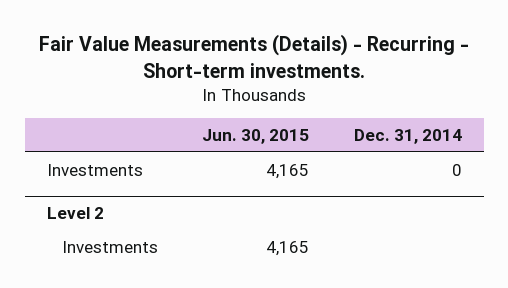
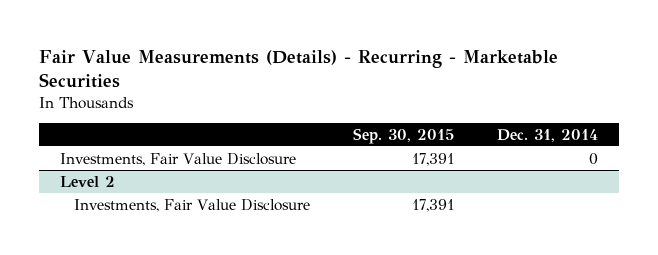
[39,34,470,78] Fair Value Measurements (Details) - Recurring - Short-term investments. -> [38,49,558,88] Fair Value Measurements (Details) - Recurring - Marketable Securities
[202,128,310,144] Jun. 30, 2015 -> none
none -> [352,127,454,144] Sep. 30, 2015
[46,163,143,176] Investments -> [60,152,297,166] Investments, Fair Value Disclosure
[62,240,159,253] Investments -> [73,198,310,212] Investments, Fair Value Disclosure

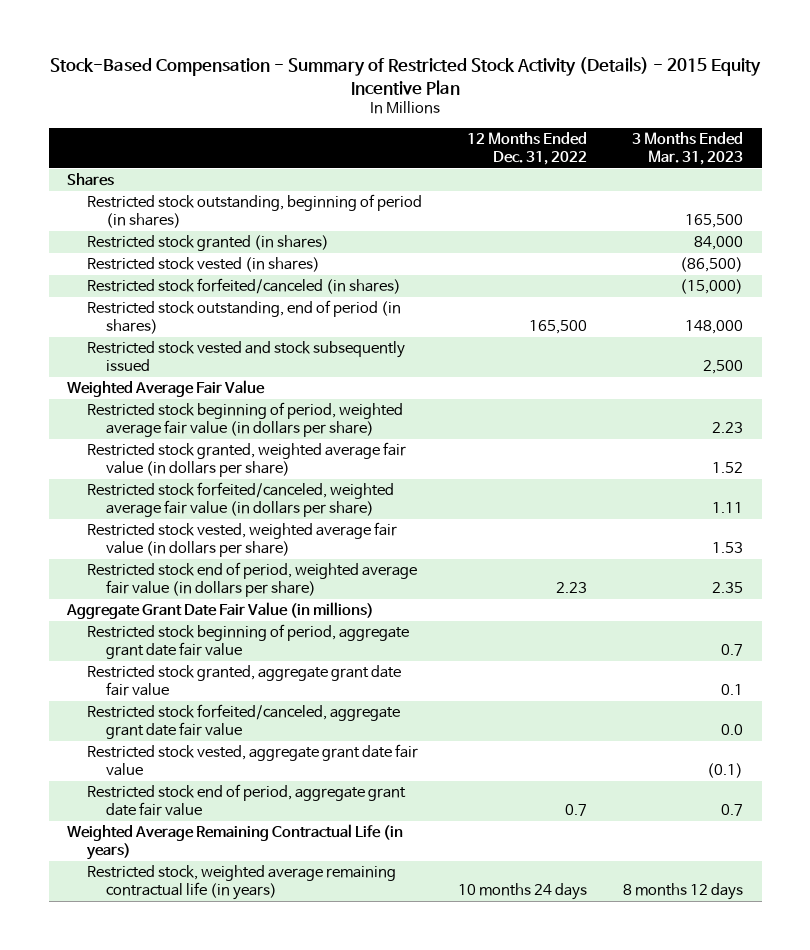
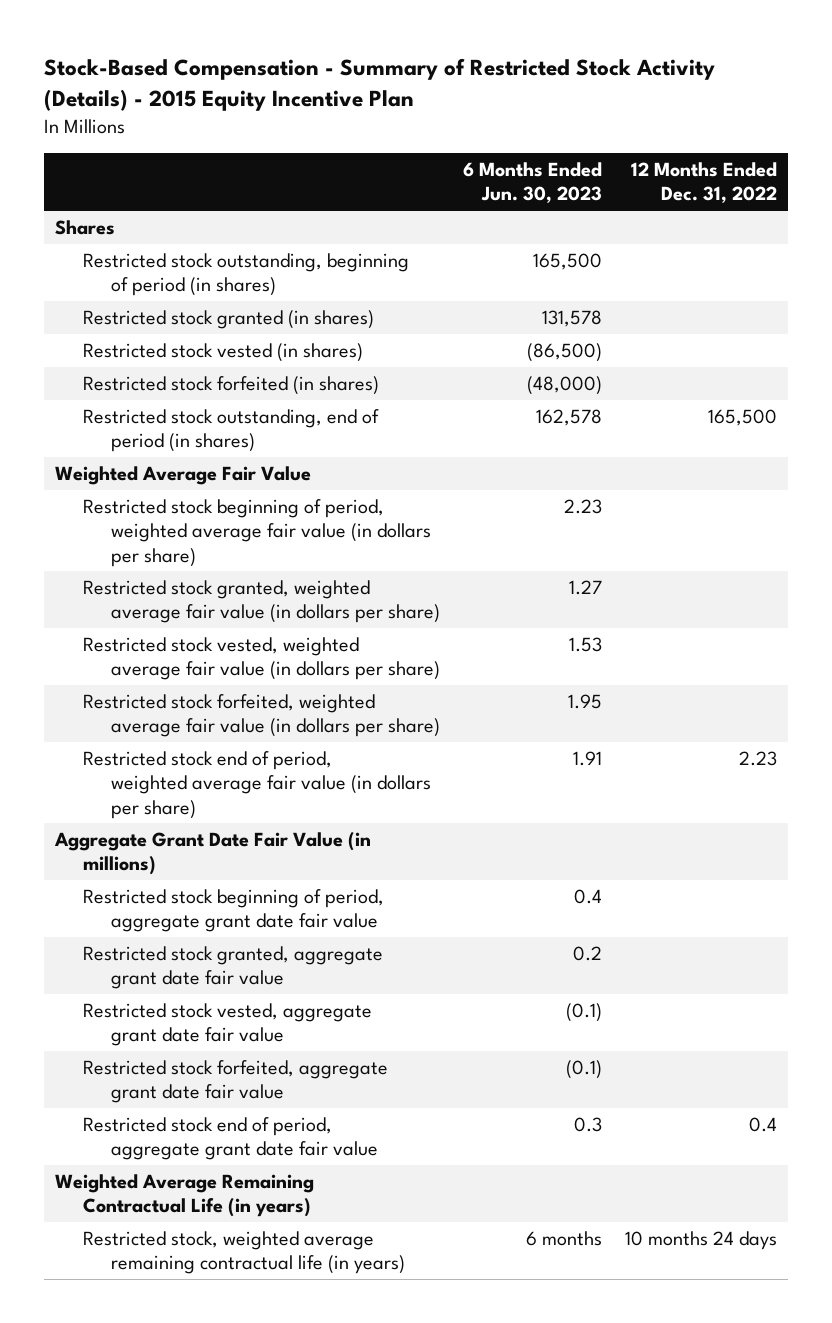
[632,131,744,165] 3 Months Ended Mar. 31, 2023 -> none
none -> [462,162,602,204] 6 Months Ended Jun. 30, 2023
[86,278,401,295] Restricted stock forfeited/canceled (in shares) -> [83,376,380,396] Restricted stock forfeited (in shares)
[86,341,405,372] Restricted stock vested and stock subsequently issued -> none
[86,482,394,518] Restricted stock forfeited/canceled, weighted average fair value (in dollars per share) -> none
none -> [83,694,441,738] Restricted stock forfeited, weighted average fair value (in dollars per share)
[86,704,400,740] Restricted stock forfeited/canceled, aggregate grant date fair value -> none
none -> [83,1060,389,1104] Restricted stock forfeited, aggregate grant date fair value
[564,804,587,817] 0.7 -> [748,1117,777,1133] 0.4

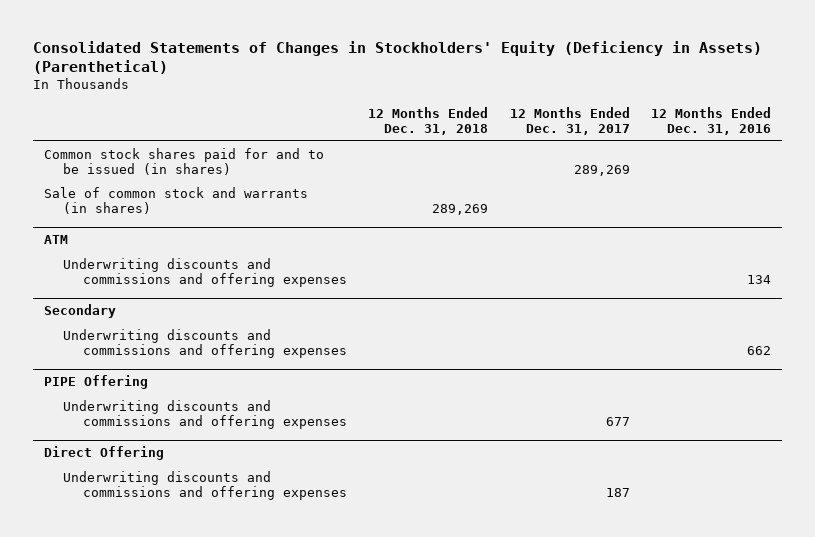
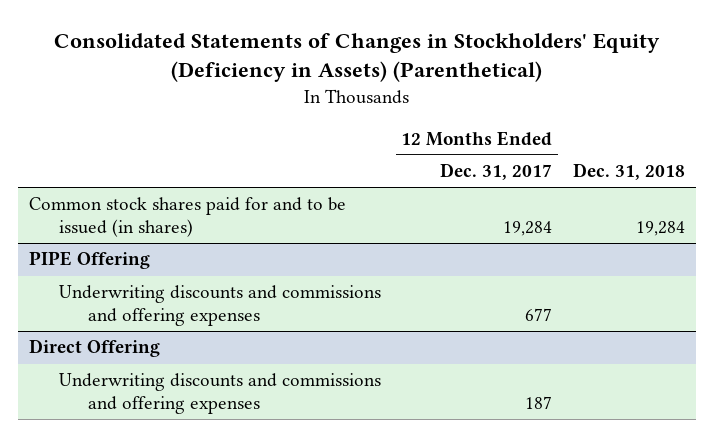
[368,107,489,136] 12 Months Ended Dec. 31, 2018 -> none
[650,107,771,136] 12 Months Ended Dec. 31, 2016 -> none
none -> [573,163,686,181] Dec. 31, 2018
[43,186,308,214] Sale of common stock and warrants (in shares) -> none
[43,235,68,245] ATM -> none
[63,257,347,287] Underwriting discounts and commissions and offering expenses -> none
[43,304,116,319] Secondary -> none
[63,328,347,358] Underwriting discounts and commissions and offering expenses -> none
[573,164,630,176] 289,269 -> [503,221,553,237] 19,284

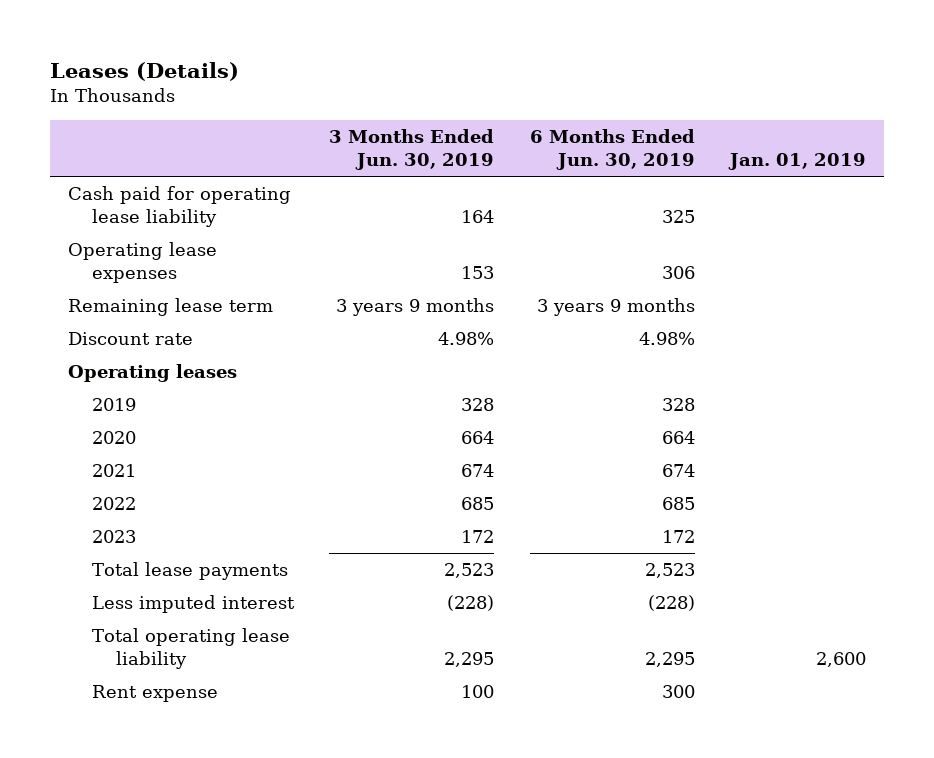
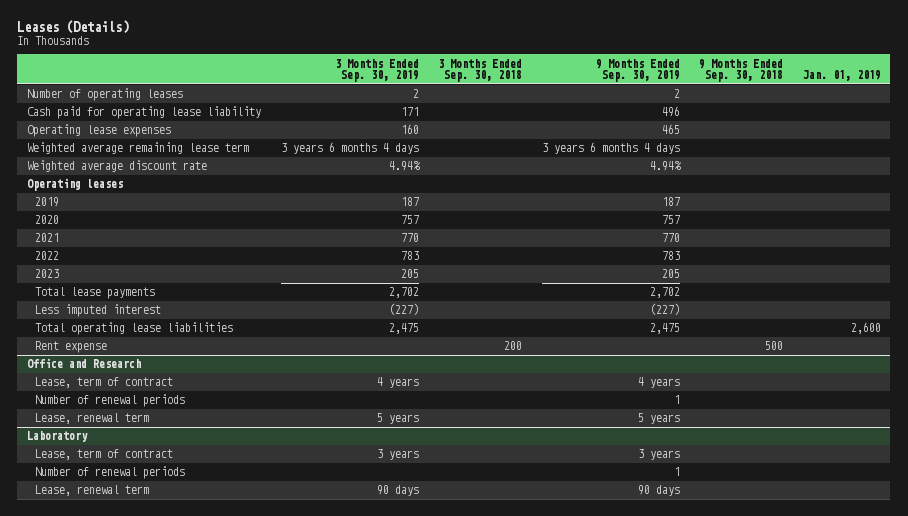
[329,129,495,171] 3 Months Ended Jun. 30, 2019 -> none
[529,129,695,171] 6 Months Ended Jun. 30, 2019 -> none
none -> [334,58,419,83] 3 Months Ended Sep. 30, 2019
none -> [438,58,523,83] 3 Months Ended Sep. 30, 2018
none -> [595,58,680,83] 9 Months Ended Sep. 30, 2019
none -> [699,58,784,83] 9 Months Ended Sep. 30, 2018
none -> [27,88,184,102] Number of operating leases
[67,298,273,317] Remaining lease term -> [27,142,250,155] Weighted average remaining lease term
[67,332,193,346] Discount rate -> [27,160,208,173] Weighted average discount rate
[92,628,291,670] Total operating lease liability -> [34,322,233,336] Total operating lease liabilities
none -> [27,358,142,369] Office and Research
none -> [34,377,173,389] Lease, term of contract
none -> [34,394,185,408] Number of renewal periods
none -> [34,413,149,425] Lease, renewal term
none -> [27,431,89,443] Laboratory
none -> [34,449,173,461] Lease, term of contract
none -> [34,466,185,480] Number of renewal periods
none -> [34,485,149,497] Lease, renewal term

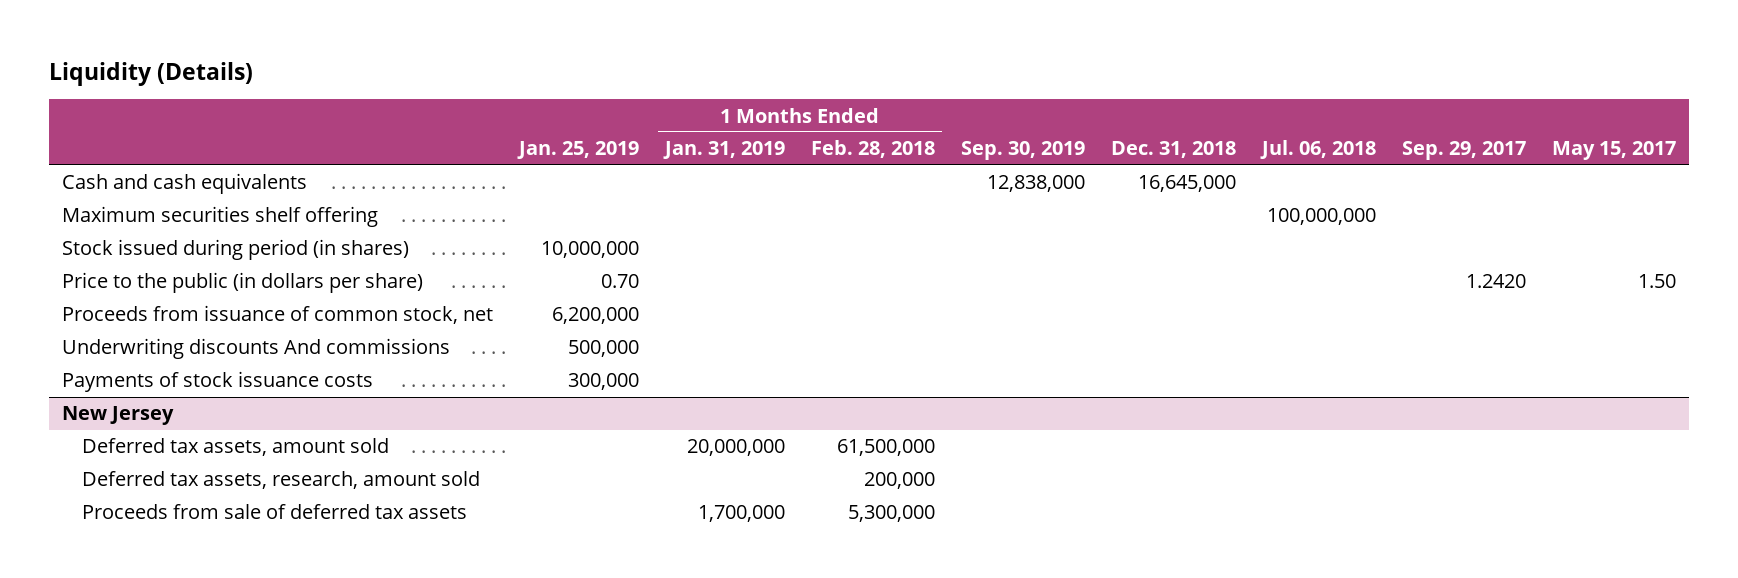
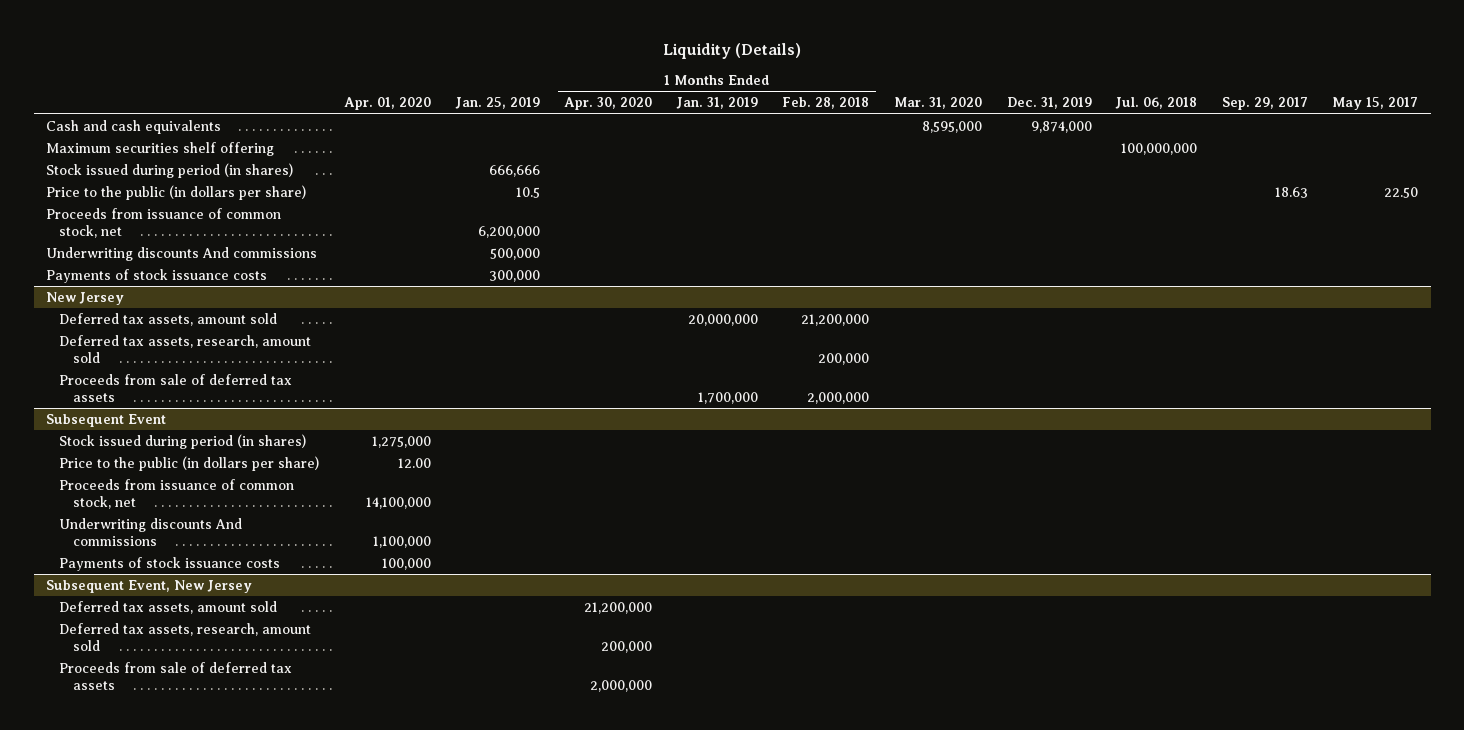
[961,141,1086,161] Sep. 30, 2019 -> none
[1111,141,1237,159] Dec. 31, 2018 -> none
none -> [344,97,432,111] Apr. 01, 2020
none -> [564,97,653,111] Apr. 30, 2020
none -> [894,97,983,110] Mar. 31, 2020
none -> [1006,97,1092,110] Dec. 31, 2019
[540,241,639,259] 10,000,000 -> [488,164,540,177] 666,666
[600,274,639,289] 0.70 -> [515,186,540,198] 10.5
[1466,274,1527,289] 1.2420 -> [1274,186,1308,198] 18.63
[1638,274,1677,289] 1.50 -> [1384,186,1419,198] 22.50
[837,439,936,457] 61,500,000 -> [801,313,870,326] 21,200,000
[848,505,936,523] 5,300,000 -> [807,391,870,404] 2,000,000
none -> [45,413,166,427] Subsequent Event
none -> [59,433,307,449] Stock issued during period (in shares)
none -> [59,455,320,471] Price to the public (in dollars per share)
none -> [59,478,295,509] Proceeds from issuance of common stock, net
none -> [59,517,243,546] Underwriting discounts And commissions
none -> [59,556,281,571] Payments of stock issuance costs
none -> [45,579,252,593] Subsequent Event, New Jersey
none -> [59,600,278,614] Deferred tax assets, amount sold
none -> [59,622,312,651] Deferred tax assets, research, amount sold
none -> [59,661,293,690] Proceeds from sale of deferred tax assets

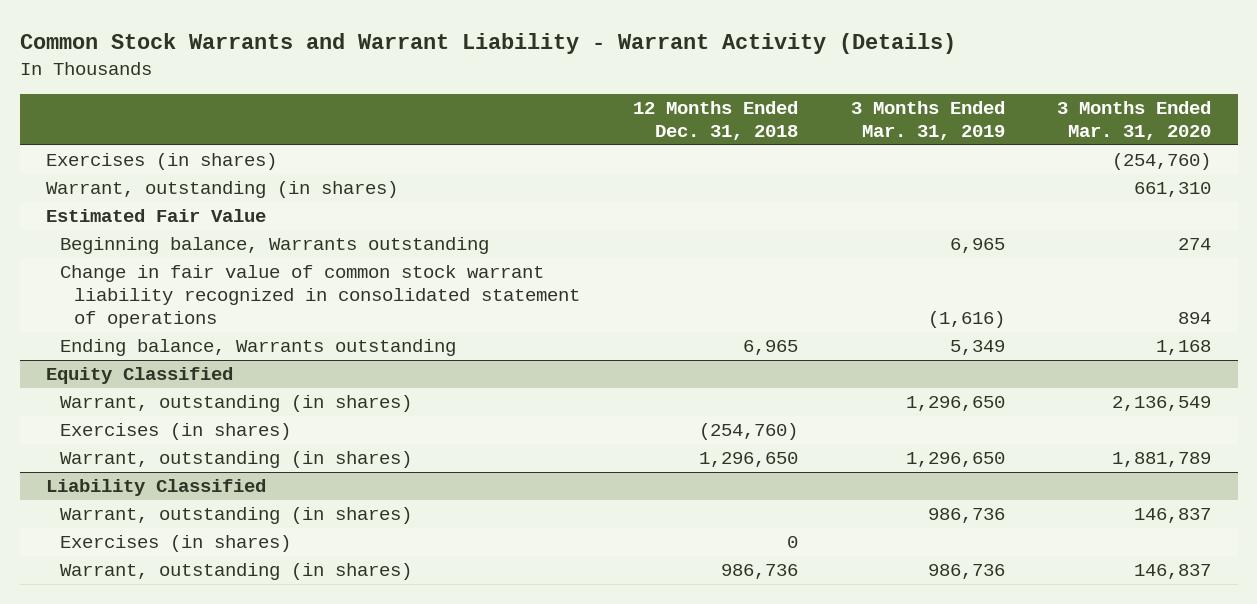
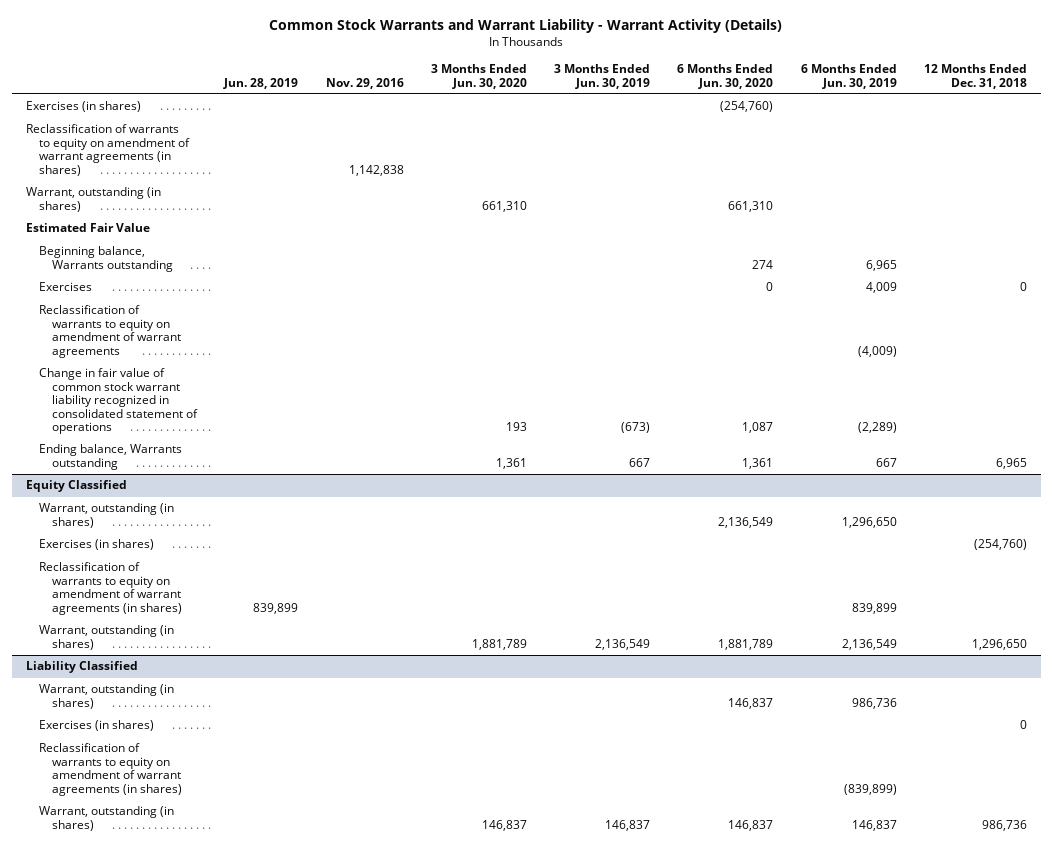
[850,101,1005,140] 3 Months Ended Mar. 31, 2019 -> none
[1057,101,1212,140] 3 Months Ended Mar. 31, 2020 -> none
none -> [223,77,299,89] Jun. 28, 2019
none -> [325,77,404,89] Nov. 29, 2016
none -> [430,64,527,89] 3 Months Ended Jun. 30, 2020
none -> [554,64,651,89] 3 Months Ended Jun. 30, 2019
none -> [677,64,774,89] 6 Months Ended Jun. 30, 2020
none -> [800,64,897,89] 6 Months Ended Jun. 30, 2019
none -> [25,124,190,176] Reclassification of warrants to equity on amendment of warrant agreements (in shares)
none -> [38,282,92,292] Exercises
none -> [38,305,181,358] Reclassification of warrants to equity on amendment of warrant agreements
none -> [38,562,182,615] Reclassification of warrants to equity on amendment of warrant agreements (in shares)
none -> [38,743,182,796] Reclassification of warrants to equity on amendment of warrant agreements (in shares)

